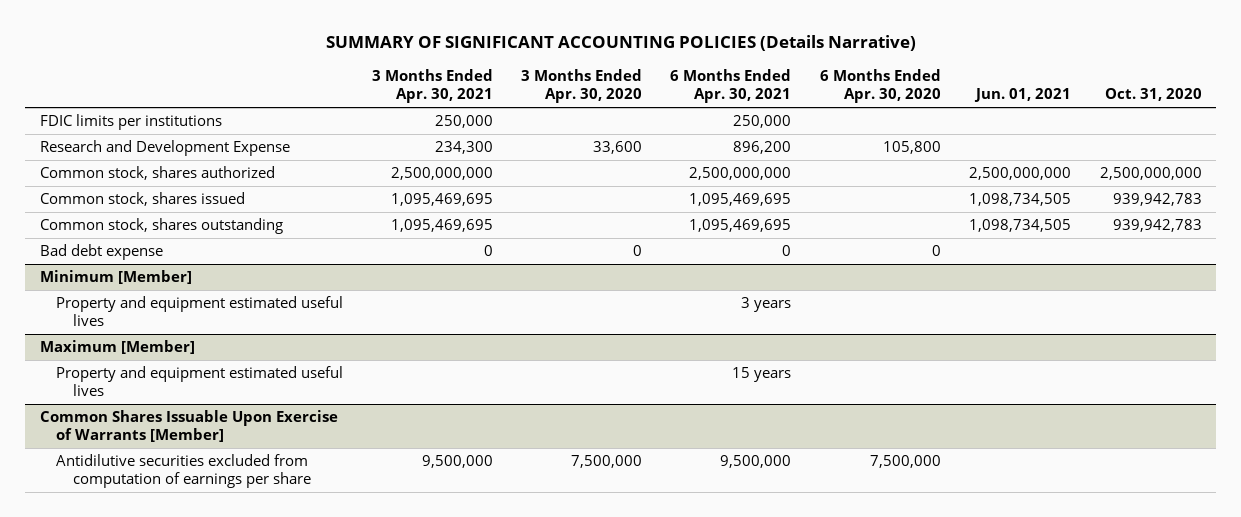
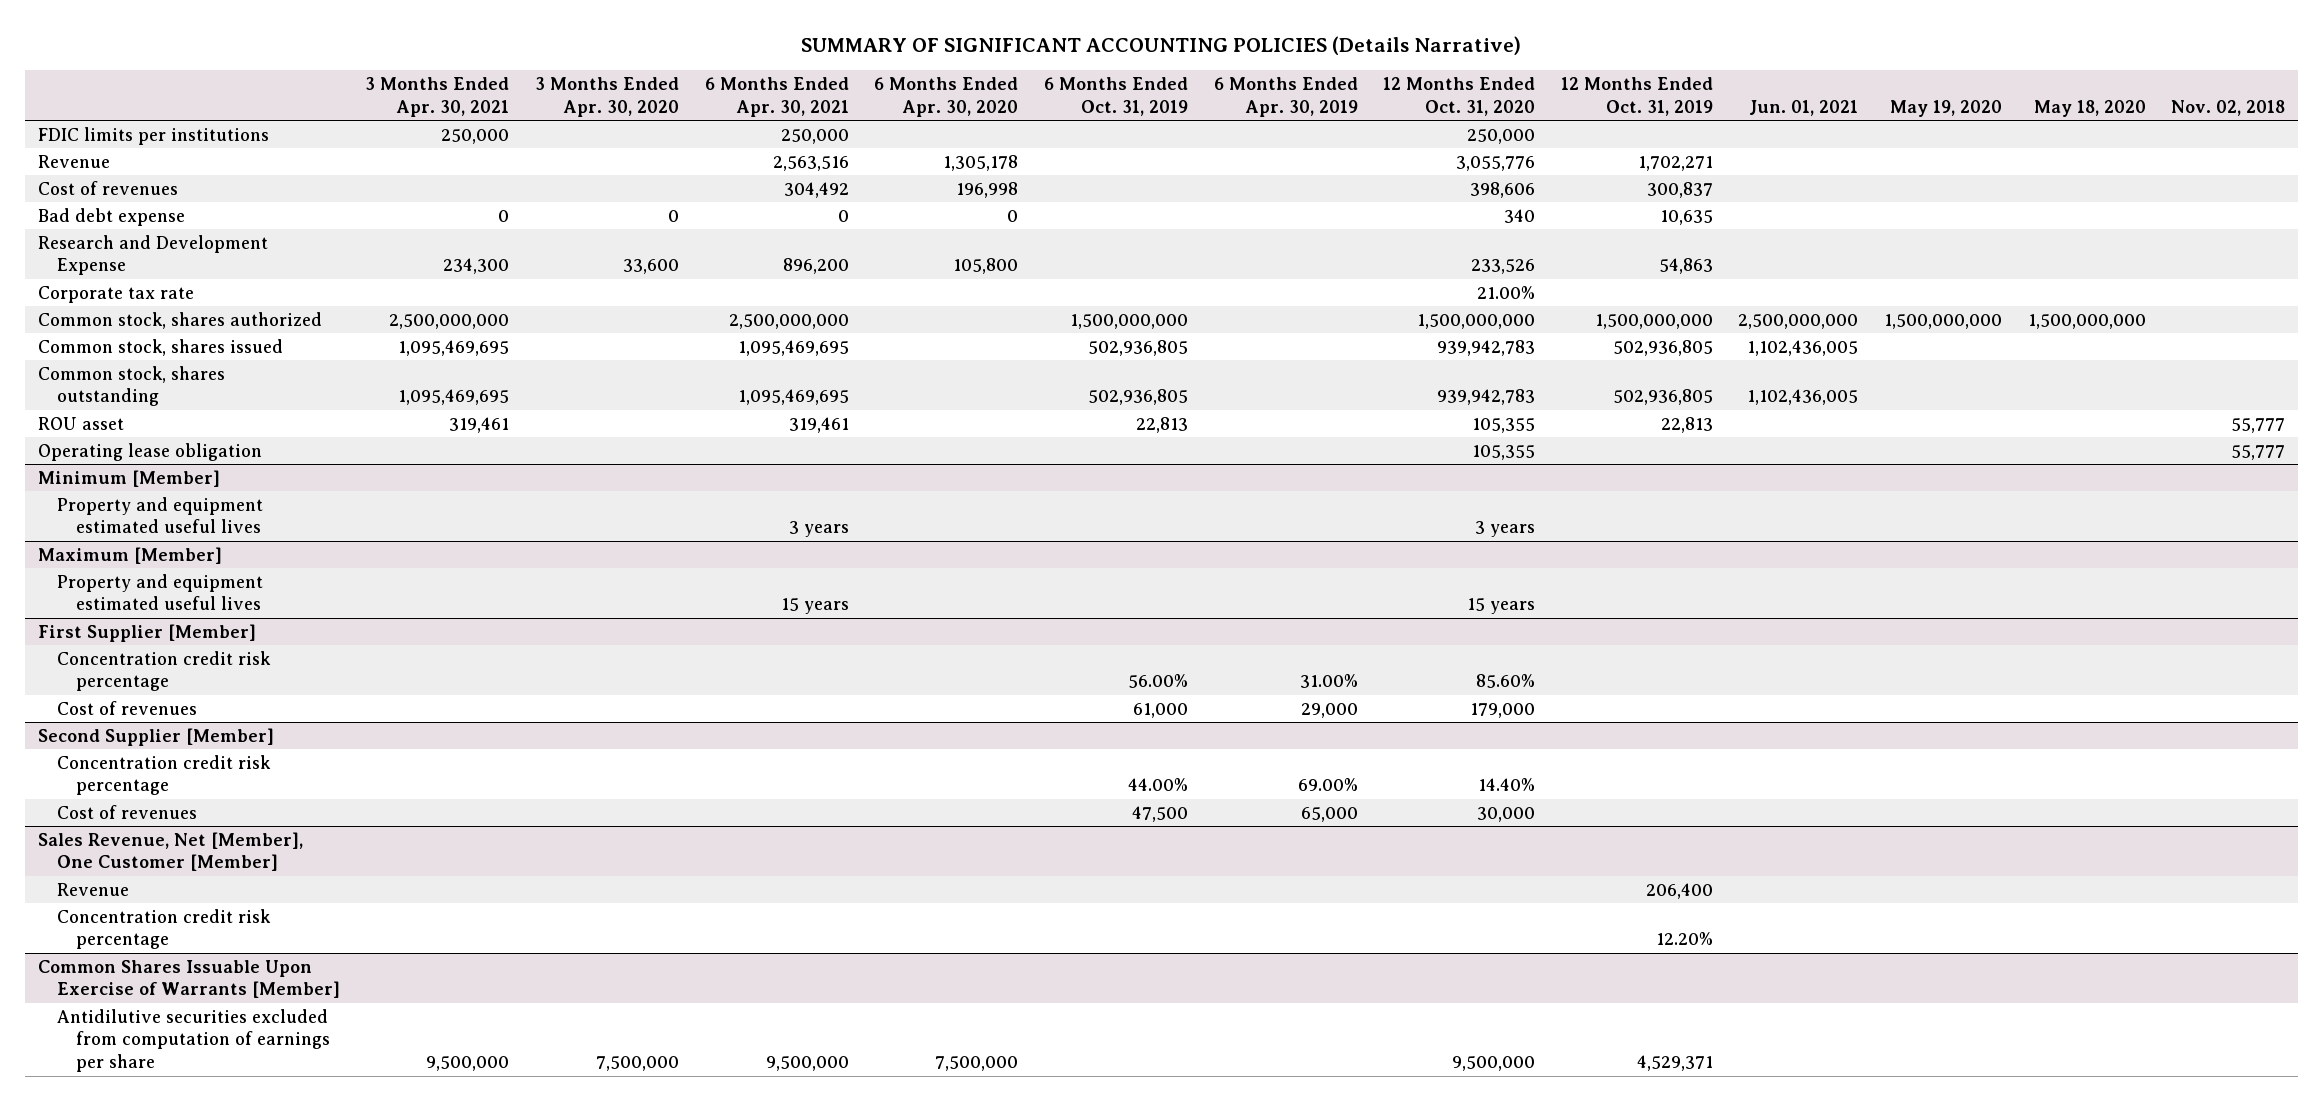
[1104,88,1202,102] Oct. 31, 2020 -> none
none -> [1043,77,1188,116] 6 Months Ended Oct. 31, 2019
none -> [1213,77,1358,117] 6 Months Ended Apr. 30, 2019
none -> [1383,77,1536,116] 12 Months Ended Oct. 31, 2020
none -> [1560,77,1713,116] 12 Months Ended Oct. 31, 2019
none -> [1889,99,2002,117] May 19, 2020
none -> [2033,99,2146,117] May 18, 2020
none -> [2171,99,2286,116] Nov. 02, 2018
none -> [37,154,110,168] Revenue
none -> [37,180,178,195] Cost of revenues
[39,244,163,261] Bad debt expense -> [37,207,185,226] Bad debt expense
none -> [37,285,194,303] Corporate tax rate
[969,193,1072,207] 1,098,734,505 -> [1747,339,1859,356] 1,102,436,005
[969,219,1072,233] 1,098,734,505 -> [1747,389,1859,406] 1,102,436,005
none -> [37,416,124,430] ROU asset
none -> [37,442,262,461] Operating lease obligation
none -> [37,623,256,642] First Supplier [Member]
none -> [56,650,271,692] Concentration credit risk percentage
none -> [56,700,197,715] Cost of revenues
none -> [37,727,274,746] Second Supplier [Member]
none -> [56,754,271,796] Concentration credit risk percentage
none -> [56,804,197,819] Cost of revenues
none -> [37,831,303,872] Sales Revenue, Net [Member], One Customer [Member]
none -> [56,882,129,896] Revenue
none -> [56,908,271,950] Concentration credit risk percentage

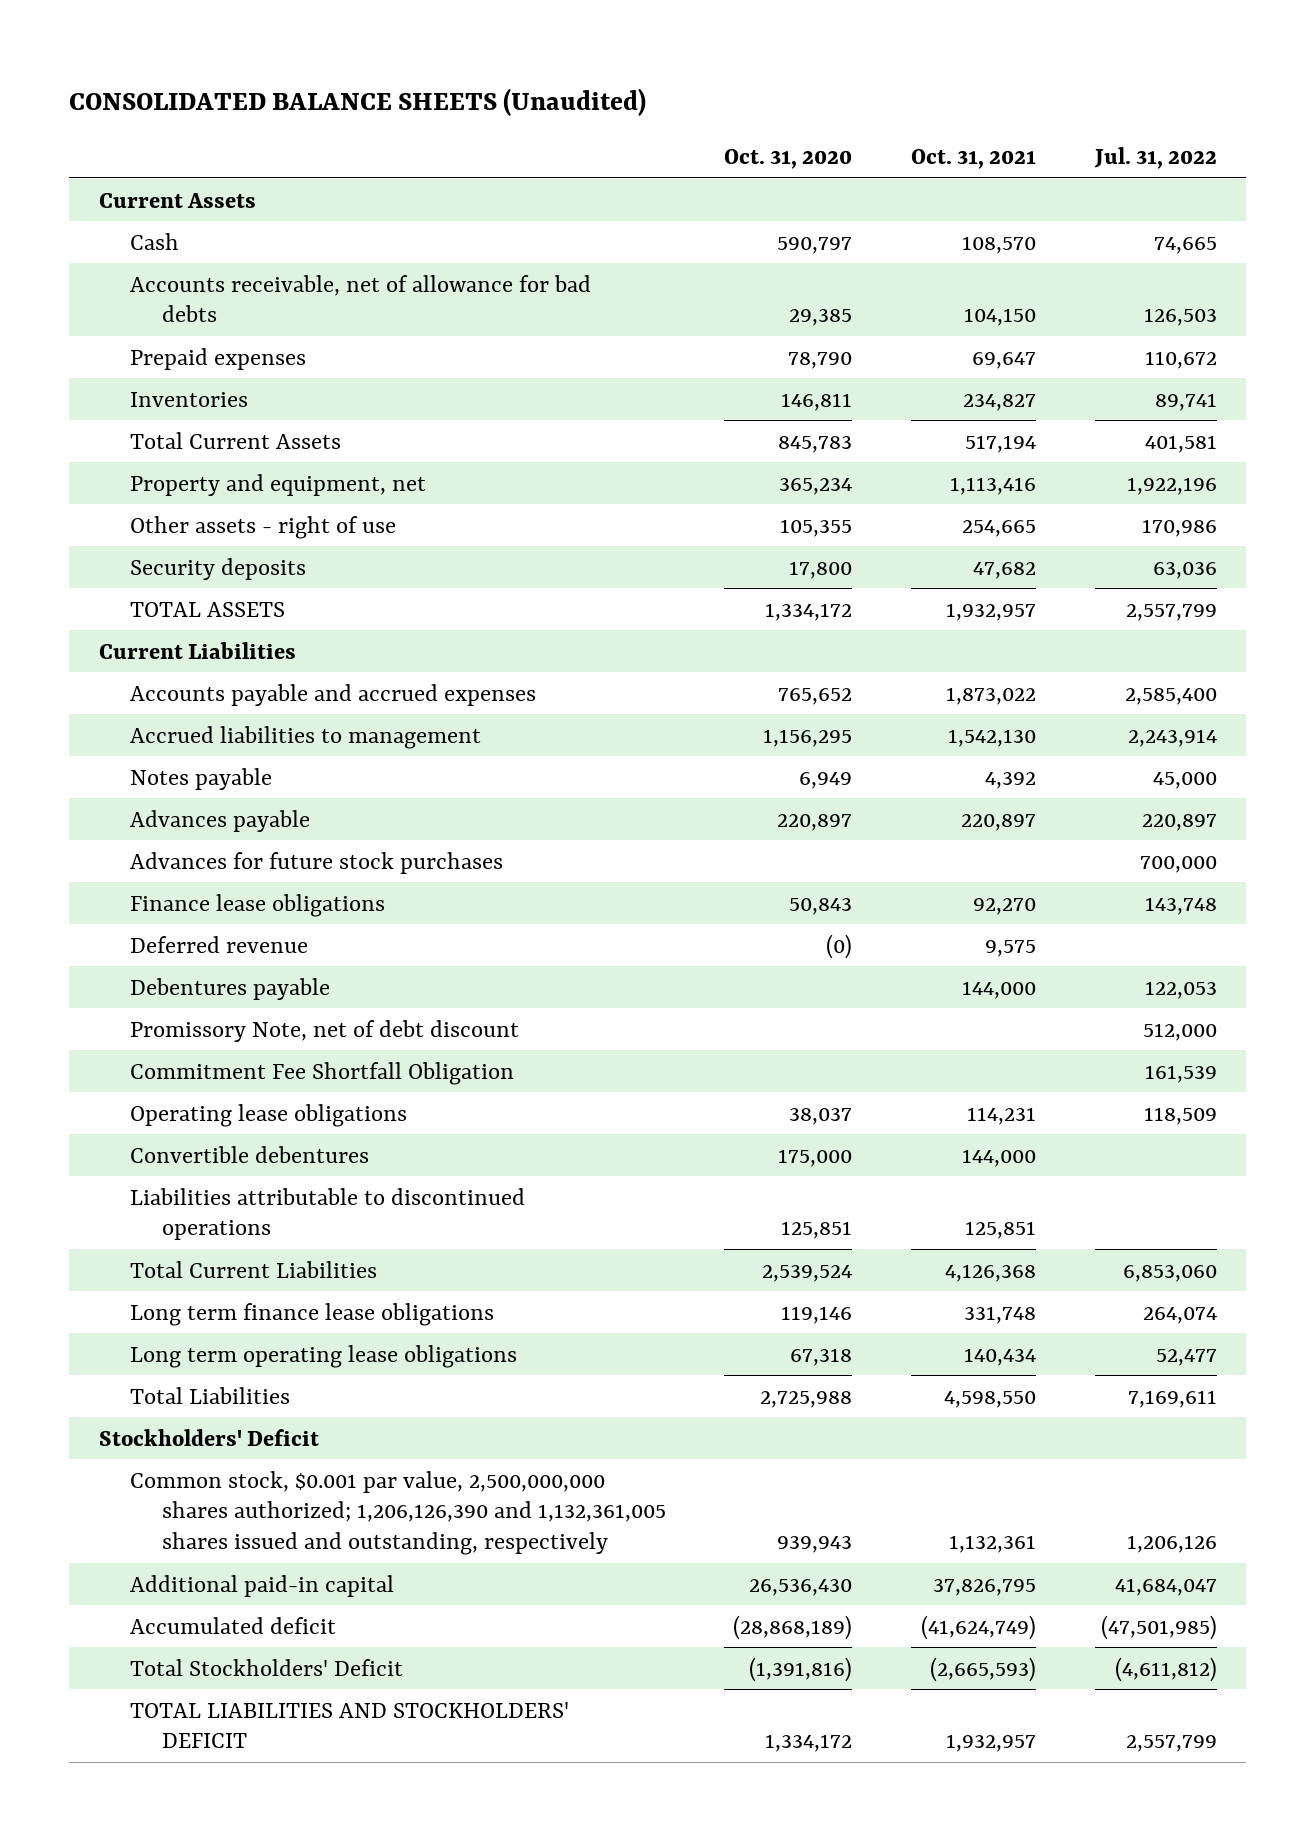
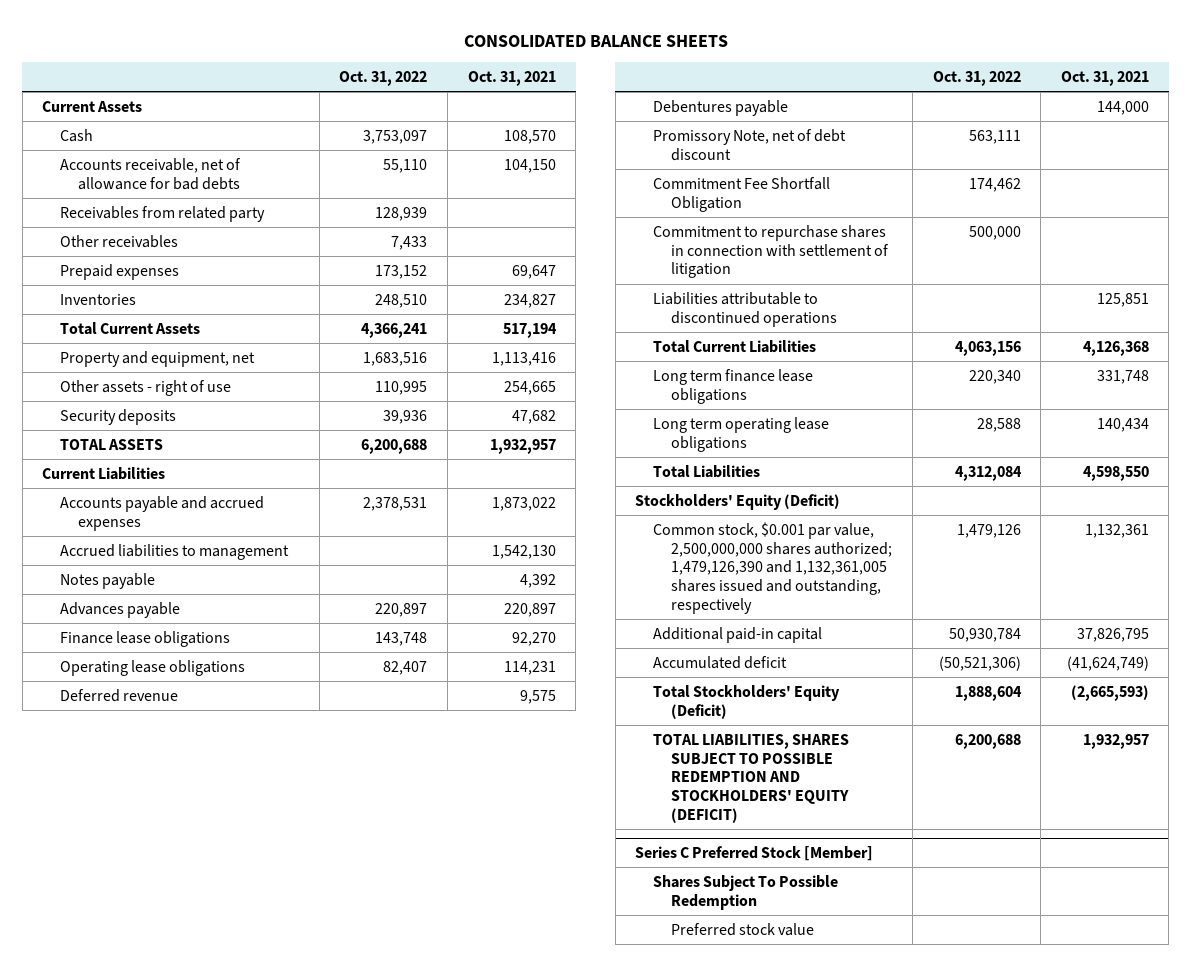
[69,87,647,116] CONSOLIDATED BALANCE SHEETS (Unaudited) -> [463,34,728,47] CONSOLIDATED BALANCE SHEETS
[724,149,853,170] Oct. 31, 2020 -> none
[1094,147,1218,170] Jul. 31, 2022 -> none
none -> [339,71,428,87] Oct. 31, 2022
none -> [60,205,266,222] Receivables from related party
none -> [60,234,179,248] Other receivables
[130,851,504,874] Advances for future stock purchases -> none
[130,1103,408,1127] Operating lease obligations -> [60,659,246,676] Operating lease obligations
[130,1145,370,1163] Convertible debentures -> none
none -> [653,224,890,279] Commitment to repurchase shares in connection with settlement of litigation
[98,1428,319,1446] Stockholders' Deficit -> [635,493,841,510] Stockholders' Equity (Deficit)
[130,1470,666,1556] Common stock, $0.001 par value, 2,500,000,000 shares authorized; 1,206,126,390 and 1,132,361,005 shares issued and outstanding, respectively -> [653,521,893,614] Common stock, $0.001 par value, 2,500,000,000 shares authorized; 1,479,126,390 and 1,132,361,005 shares issued and outstanding, respectively
[130,1658,404,1676] Total Stockholders' Deficit -> [653,684,841,719] Total Stockholders' Equity (Deficit)
[130,1701,570,1749] TOTAL LIABILITIES AND STOCKHOLDERS' DEFICIT -> [653,733,850,823] TOTAL LIABILITIES, SHARES SUBJECT TO POSSIBLE REDEMPTION AND STOCKHOLDERS' EQUITY (DEFICIT)
none -> [635,846,874,862] Series C Preferred Stock [Member]
none -> [653,874,839,910] Shares Subject To Possible Redemption
none -> [671,922,815,936] Preferred stock value

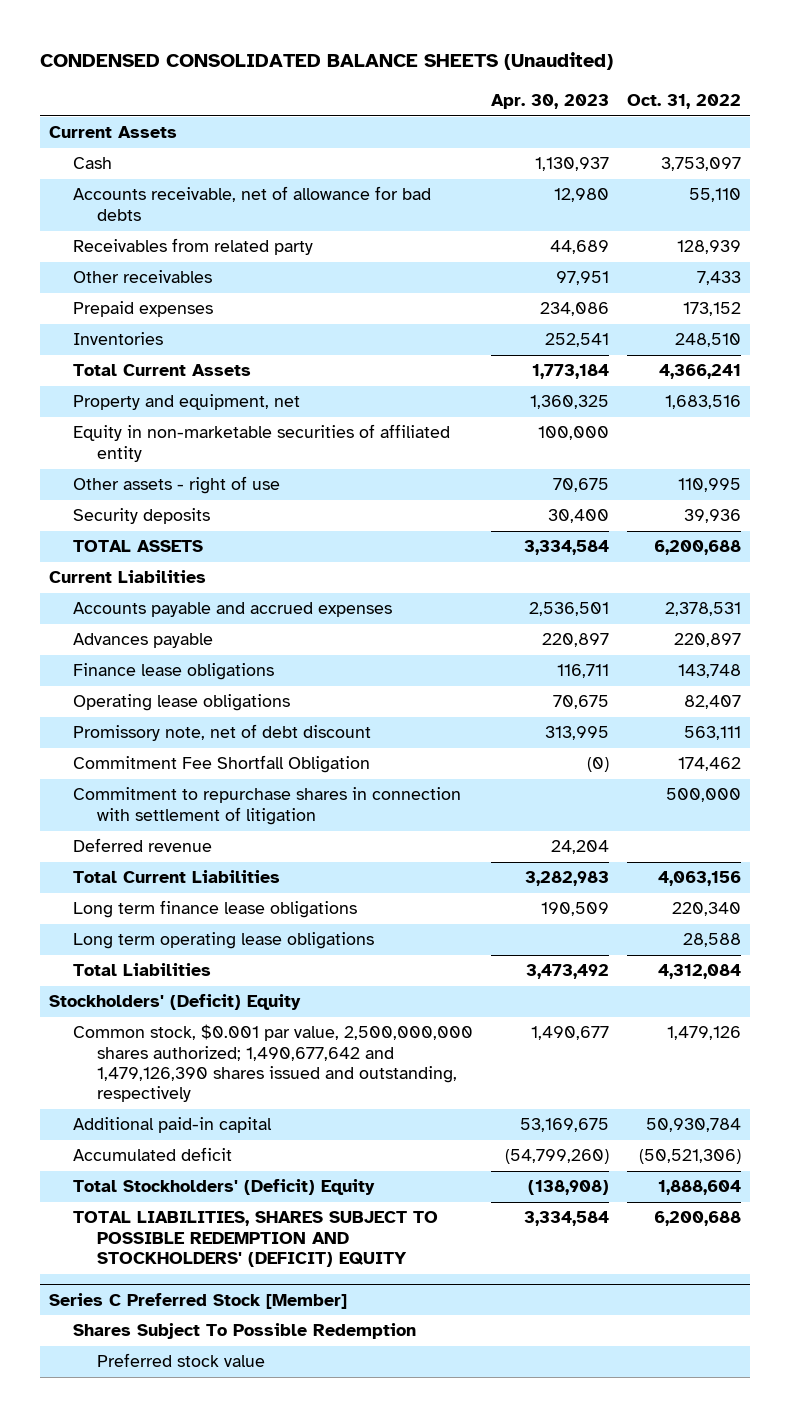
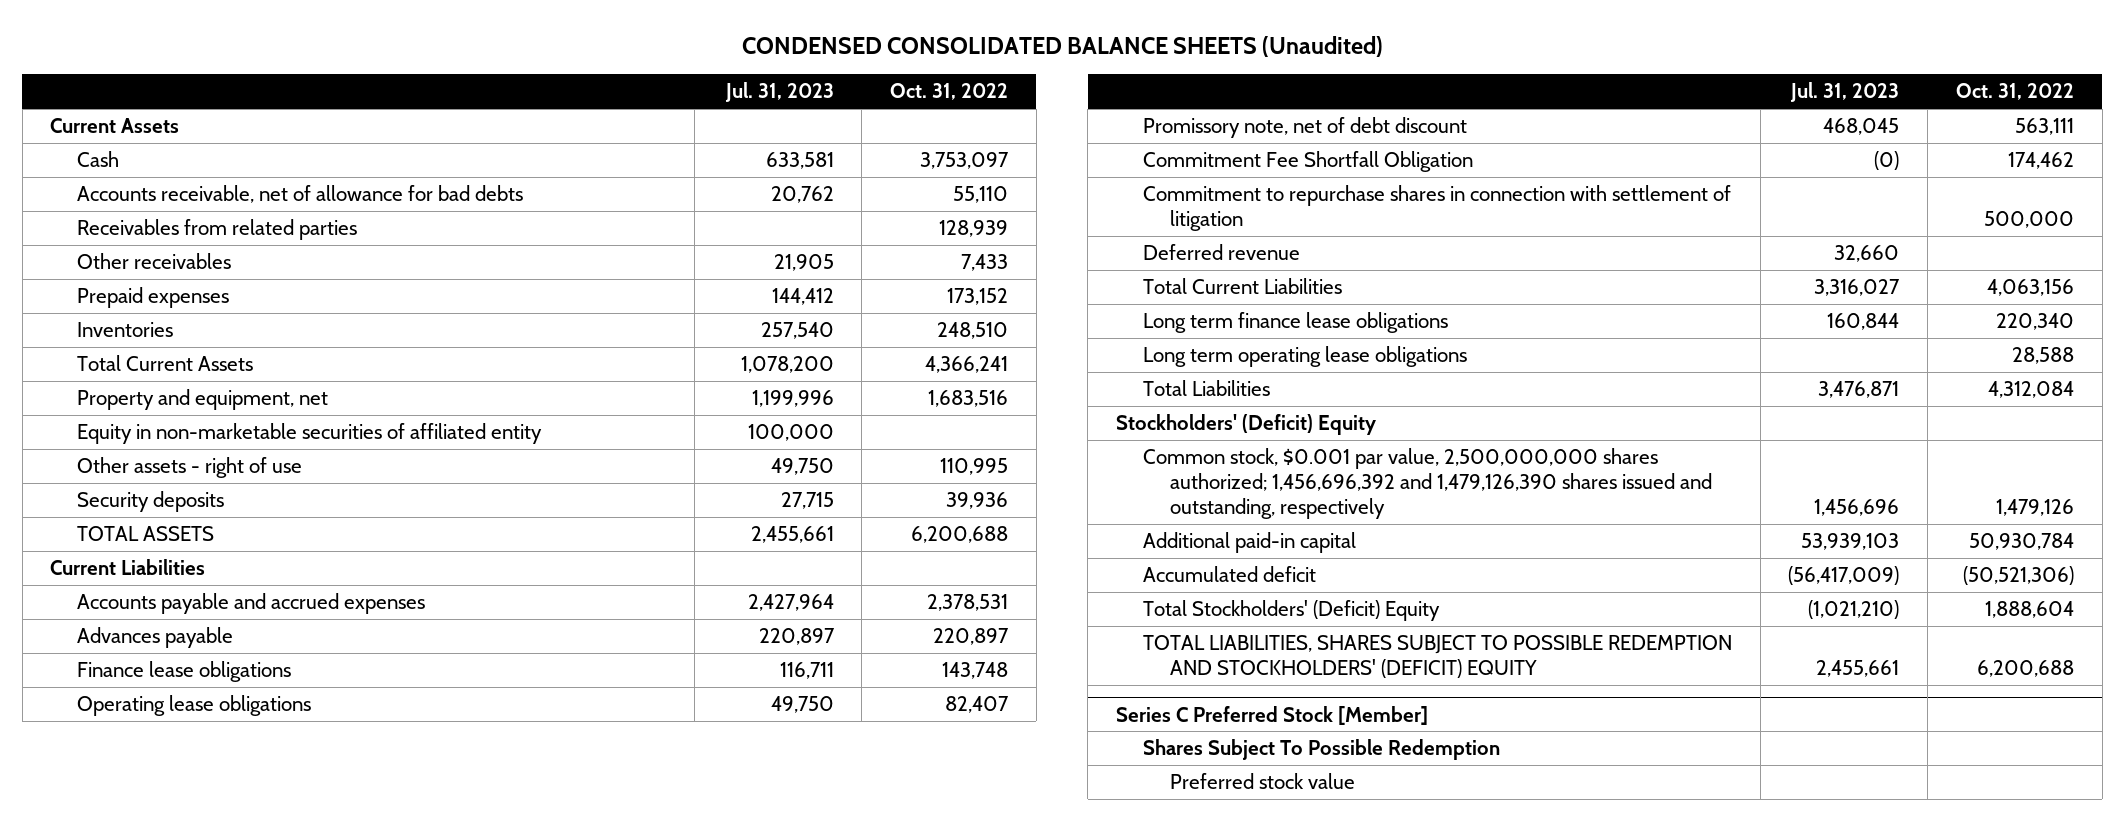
[490,93,609,109] Apr. 30, 2023 -> none
none -> [724,82,834,103] Jul. 31, 2023
[72,238,313,256] Receivables from related party -> [77,218,358,240] Receivables from related parties
[72,1024,473,1103] Common stock, $0.001 par value, 2,500,000,000 shares authorized; 1,490,677,642 and 1,479,126,390 shares issued and outstanding, respectively -> [1142,447,1712,520] Common stock, $0.001 par value, 2,500,000,000 shares authorized; 1,456,696,392 and 1,479,126,390 shares issued and outstanding, respectively

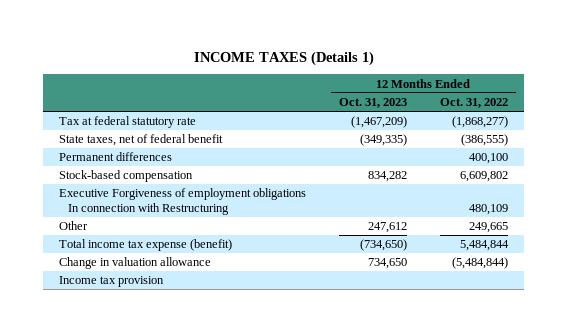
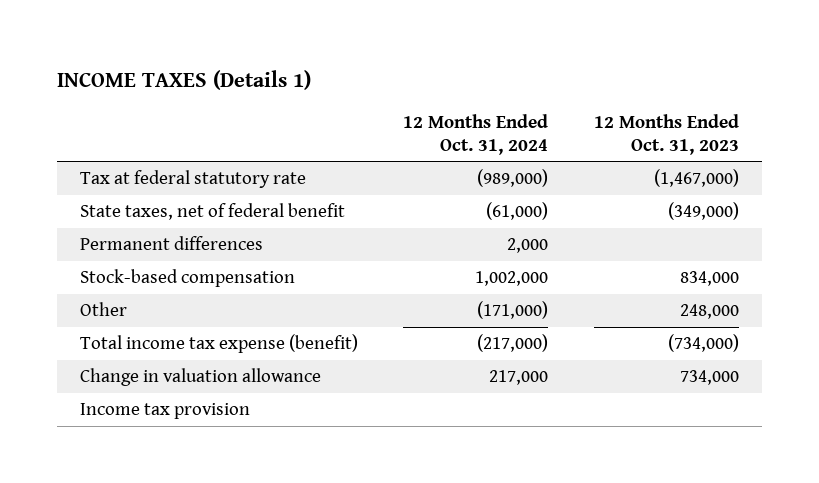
[439,97,508,108] Oct. 31, 2022 -> none
none -> [403,113,549,155] 12 Months Ended Oct. 31, 2024
[351,116,408,129] (1,467,209) -> [653,169,739,188] (1,467,000)
[360,134,408,147] (349,335) -> [667,202,739,221] (349,000)
[59,188,307,216] Executive Forgiveness of employment obligations In connection with Restructuring -> none
[368,171,408,183] 834,282 -> [679,271,739,287] 834,000
[368,222,408,234] 247,612 -> [679,304,739,320] 248,000
[360,239,408,252] (734,650) -> [667,334,739,353] (734,000)
[368,258,408,270] 734,650 -> [679,370,739,386] 734,000

